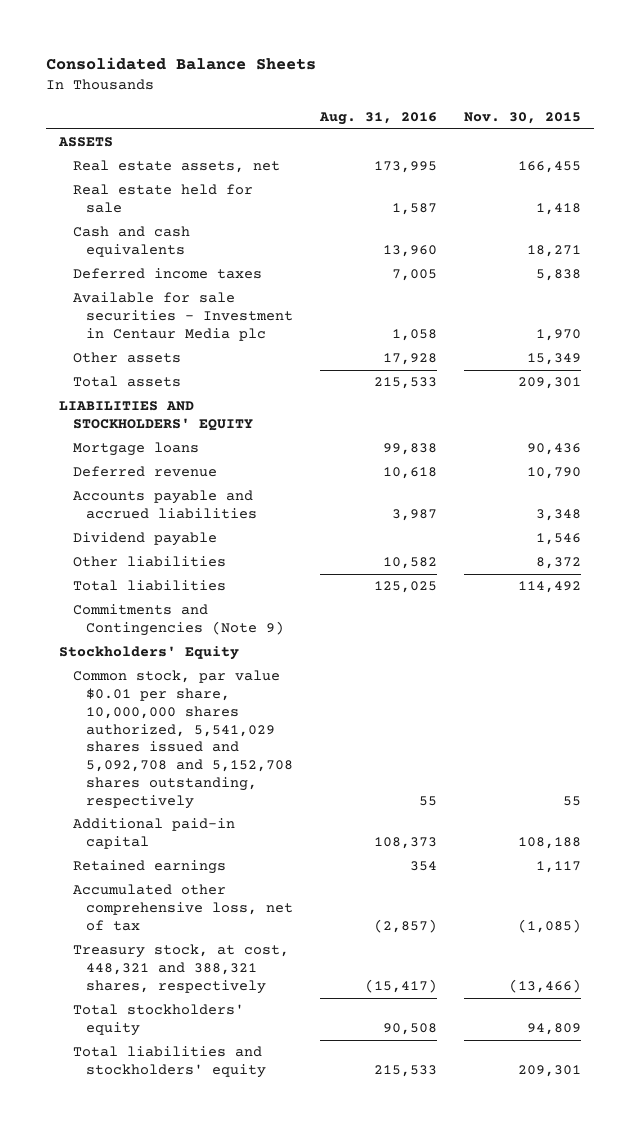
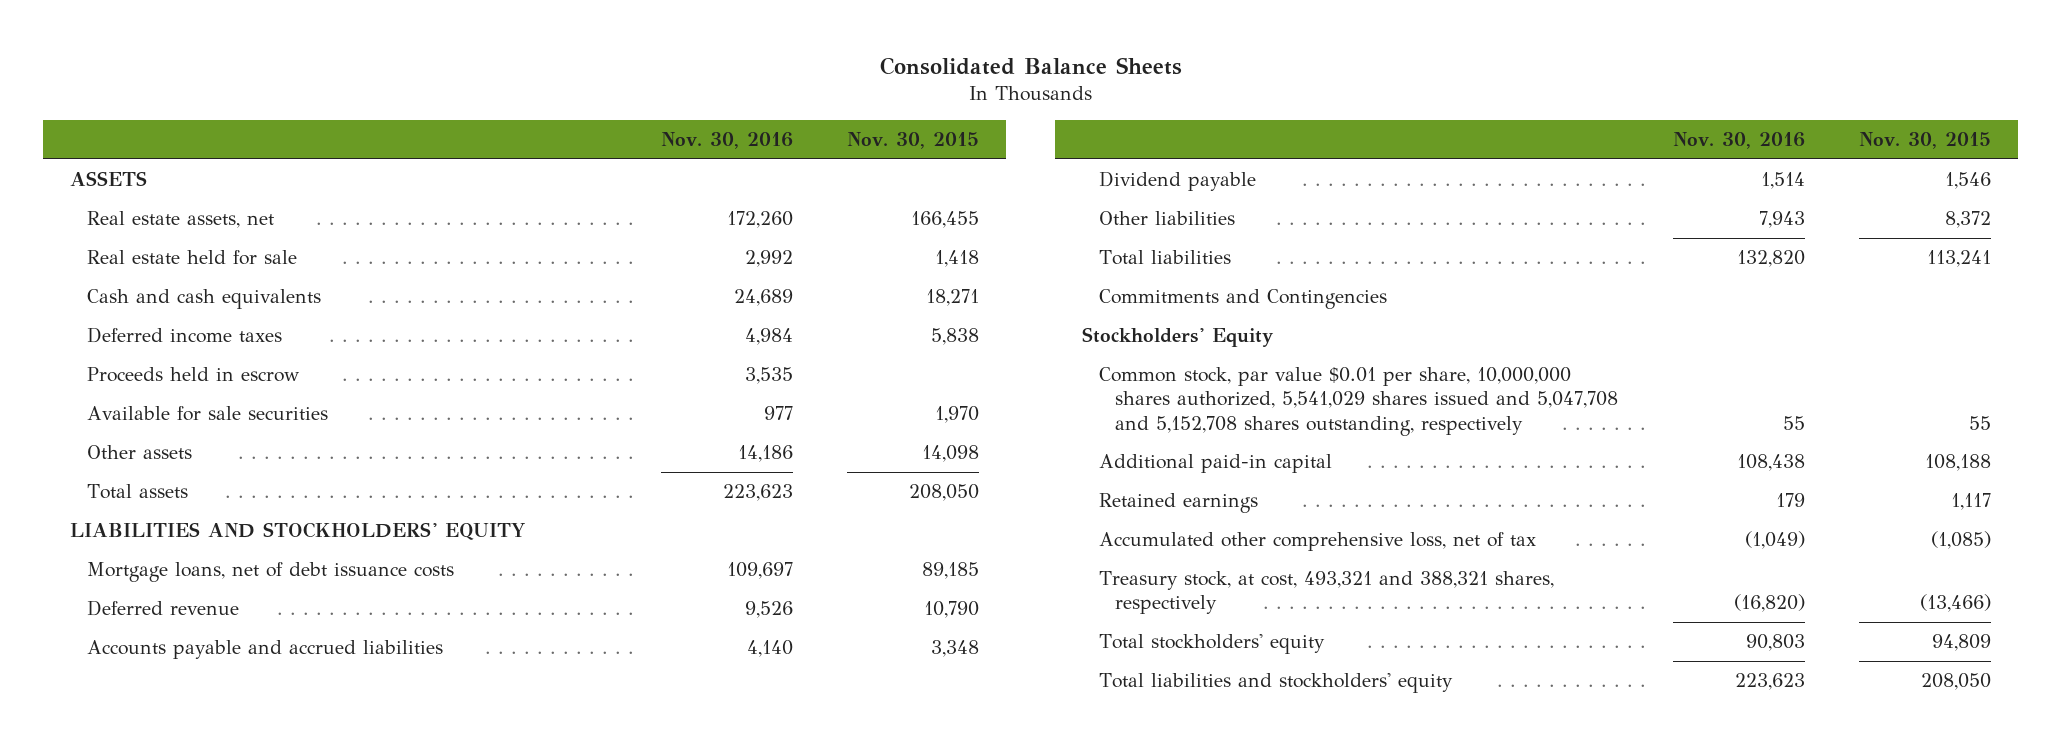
[318,111,437,125] Aug. 31, 2016 -> none
none -> [660,132,793,150] Nov. 30, 2016
none -> [86,367,300,383] Proceeds held in escrow
[72,292,294,341] Available for sale securities - Investment in Centaur Media plc -> [86,406,328,422] Available for sale securities
[526,353,581,366] 15,349 -> [922,445,980,463] 14,098
[517,377,581,390] 209,301 -> [909,484,980,502] 208,050
[72,442,199,457] Mortgage loans -> none
none -> [86,562,454,583] Mortgage loans, net of debt issuance costs
[517,581,581,594] 114,492 -> [1927,250,1992,268] 113,241
[72,604,285,637] Commitments and Contingencies (Note 9) -> [1098,289,1387,310] Commitments and Contingencies
[72,670,294,809] Common stock, par value $0.01 per share, 10,000,000 shares authorized, 5,541,029 shares issued and 5,092,708 and 5,152,708 shares outstanding, respectively -> [1098,367,1619,436] Common stock, par value $0.01 per share, 10,000,000 shares authorized, 5,541,029 shares issued and 5,047,708 and 5,152,708 shares outstanding, respectively
[72,944,289,994] Treasury stock, at cost, 448,321 and 388,321 shares, respectively -> [1098,571,1554,615] Treasury stock, at cost, 493,321 and 388,321 shares, respectively
[517,1065,581,1078] 209,301 -> [1921,673,1992,691] 208,050

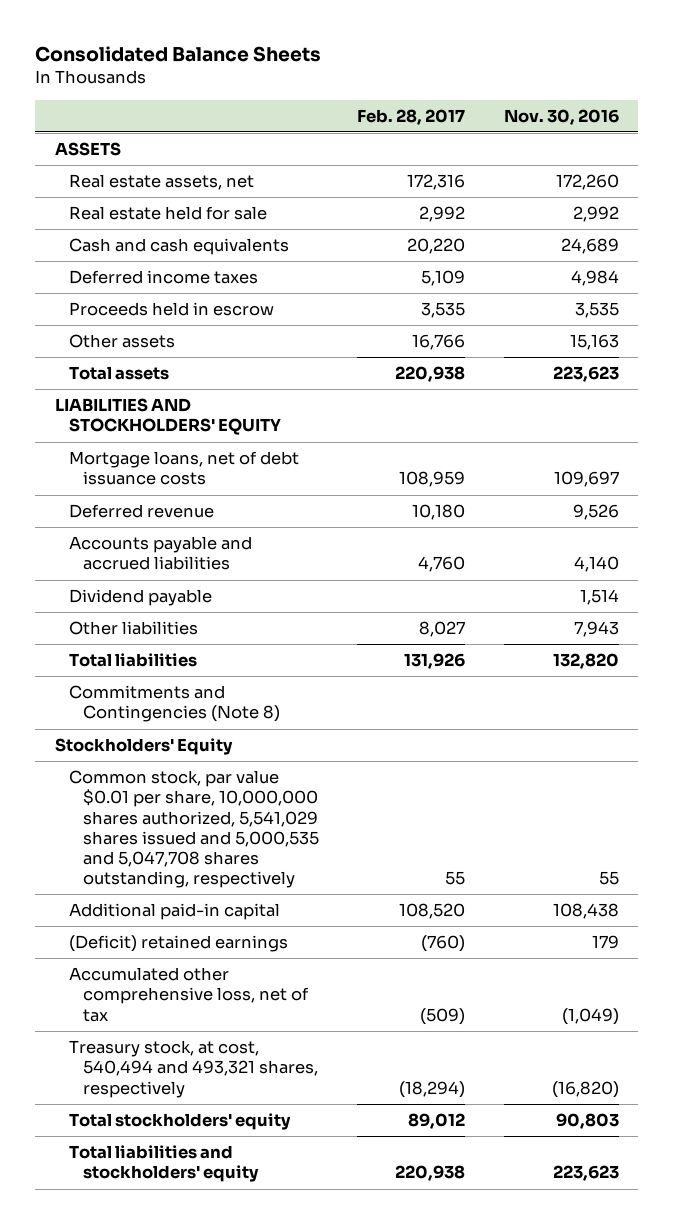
[847,132,980,150] Nov. 30, 2015 -> none
none -> [357,108,466,125] Feb. 28, 2017
[86,406,328,422] Available for sale securities -> none
[737,445,793,463] 14,186 -> [570,334,620,351] 15,163
[1098,289,1387,310] Commitments and Contingencies -> [68,685,280,723] Commitments and Contingencies (Note 8)
[1098,367,1619,436] Common stock, par value $0.01 per share, 10,000,000 shares authorized, 5,541,029 shares issued and 5,047,708 and 5,152,708 shares outstanding, respectively -> [68,770,319,889] Common stock, par value $0.01 per share, 10,000,000 shares authorized, 5,541,029 shares issued and 5,000,535 and 5,047,708 shares outstanding, respectively
[1098,493,1258,514] Retained earnings -> [68,935,288,953] (Deficit) retained earnings
[1098,571,1554,615] Treasury stock, at cost, 493,321 and 388,321 shares, respectively -> [68,1040,318,1098] Treasury stock, at cost, 540,494 and 493,321 shares, respectively

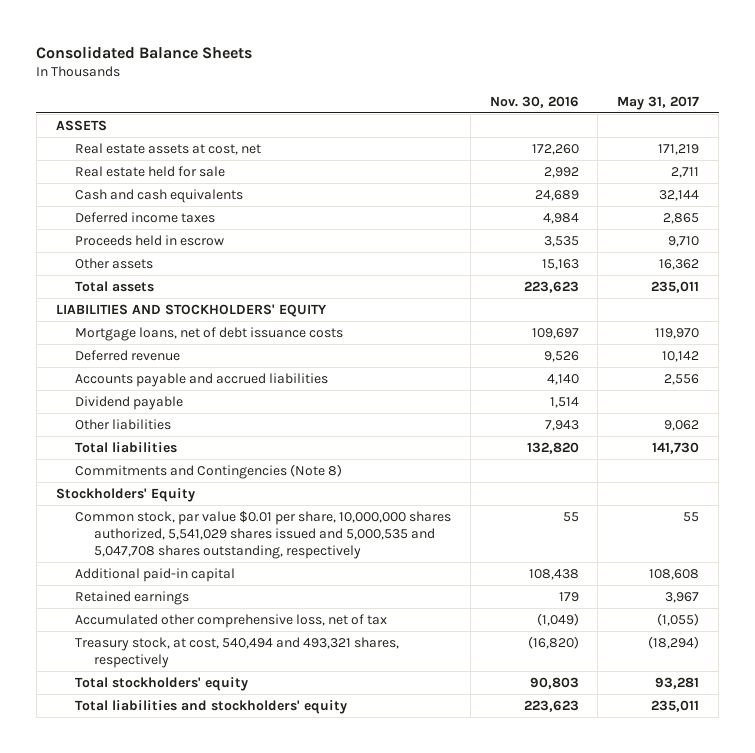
[357,108,466,125] Feb. 28, 2017 -> none
none -> [617,95,700,110] May 31, 2017
[68,174,254,191] Real estate assets, net -> [74,142,261,155] Real estate assets at cost, net
[68,935,288,953] (Deficit) retained earnings -> [74,590,189,605] Retained earnings

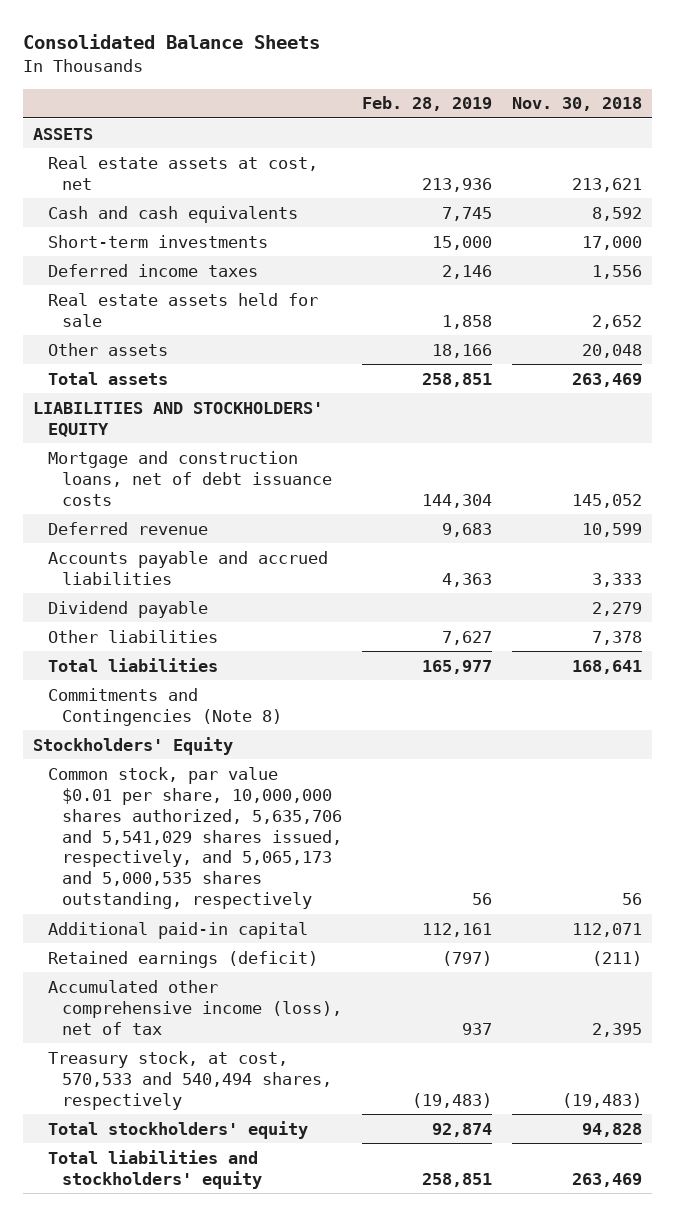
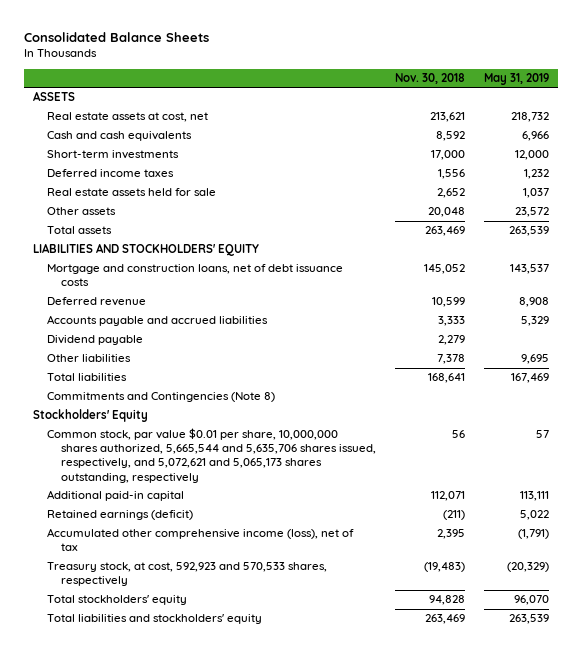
[362,96,493,112] Feb. 28, 2019 -> none
none -> [483,73,549,86] May 31, 2019
[47,766,343,910] Common stock, par value $0.01 per share, 10,000,000 shares authorized, 5,635,706 and 5,541,029 shares issued, respectively, and 5,065,173 and 5,000,535 shares outstanding, respectively -> [47,428,377,483] Common stock, par value $0.01 per share, 10,000,000 shares authorized, 5,665,544 and 5,635,706 shares issued, respectively, and 5,072,621 and 5,065,173 shares outstanding, respectively
[47,1050,333,1110] Treasury stock, at cost, 570,533 and 540,494 shares, respectively -> [47,562,328,587] Treasury stock, at cost, 592,923 and 570,533 shares, respectively

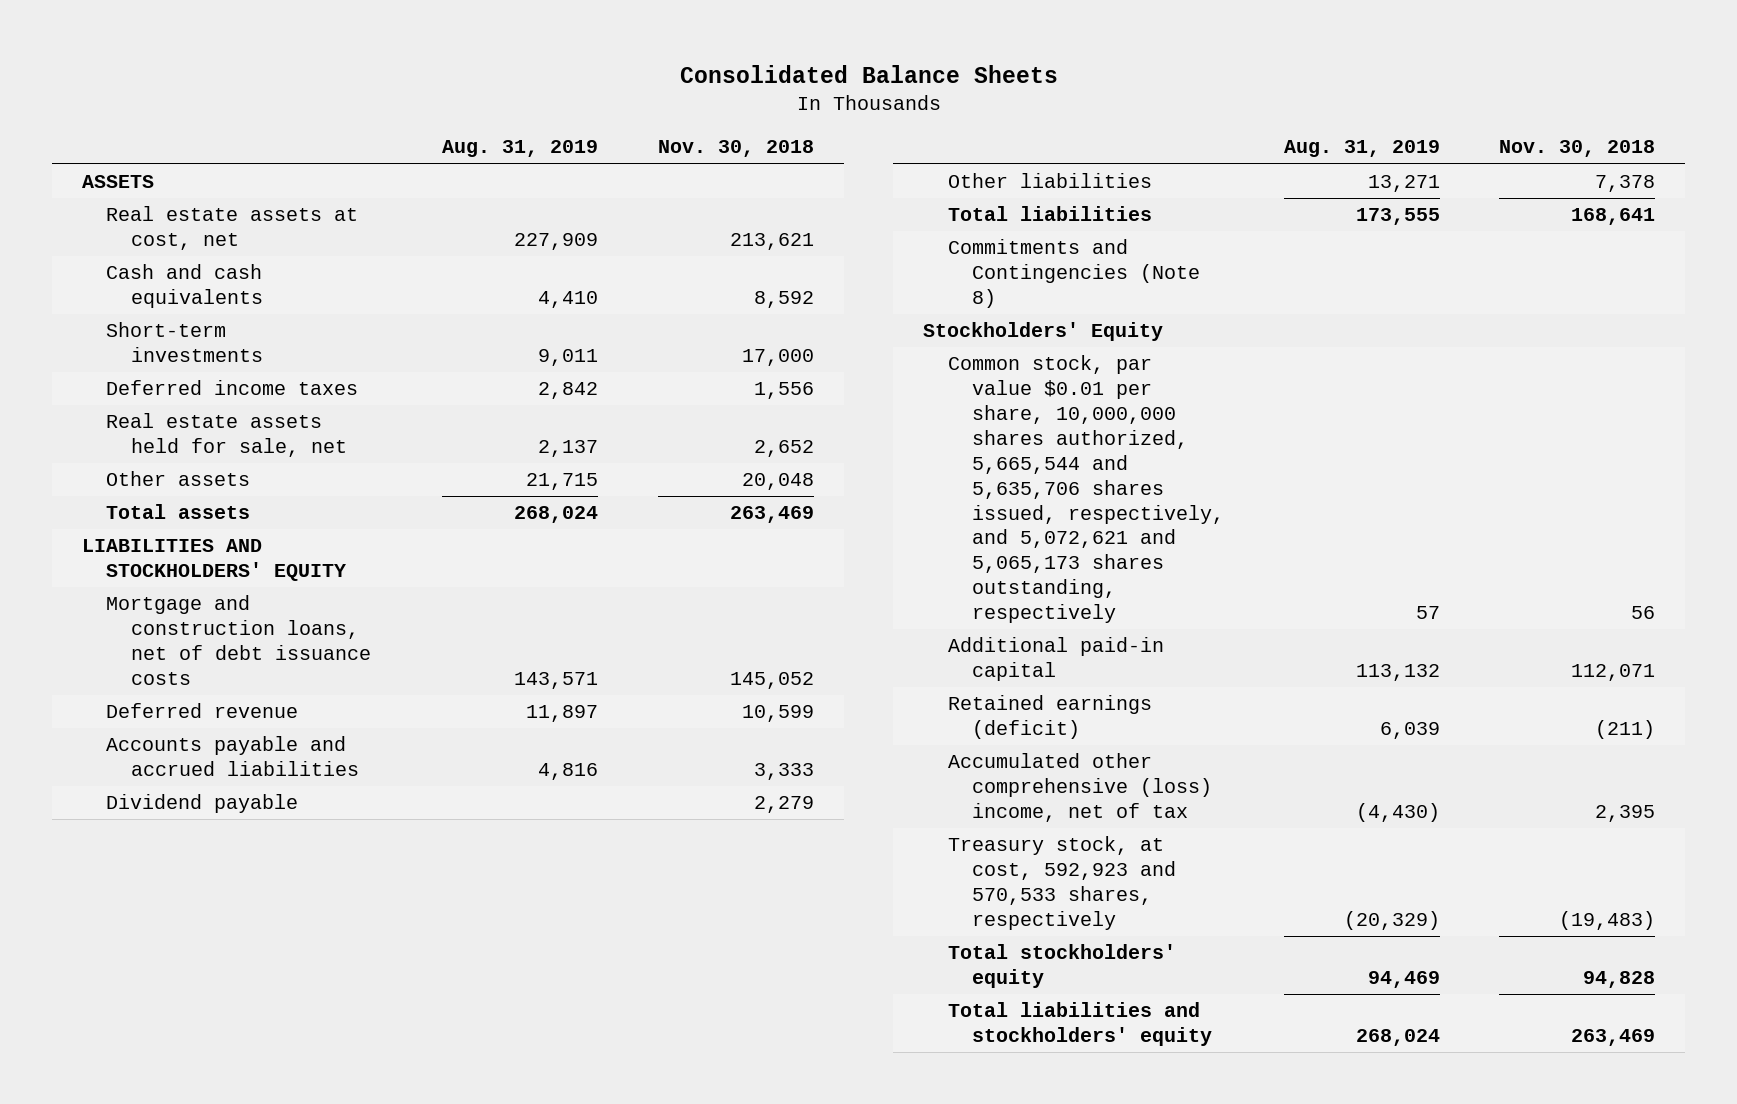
[483,73,549,86] May 31, 2019 -> none
none -> [442,140,599,158] Aug. 31, 2019
[47,188,217,197] Real estate assets held for sale -> [106,413,347,458] Real estate assets held for sale, net
[47,528,355,552] Accumulated other comprehensive income (loss), net of tax -> [947,753,1213,823] Accumulated other comprehensive (loss) income, net of tax

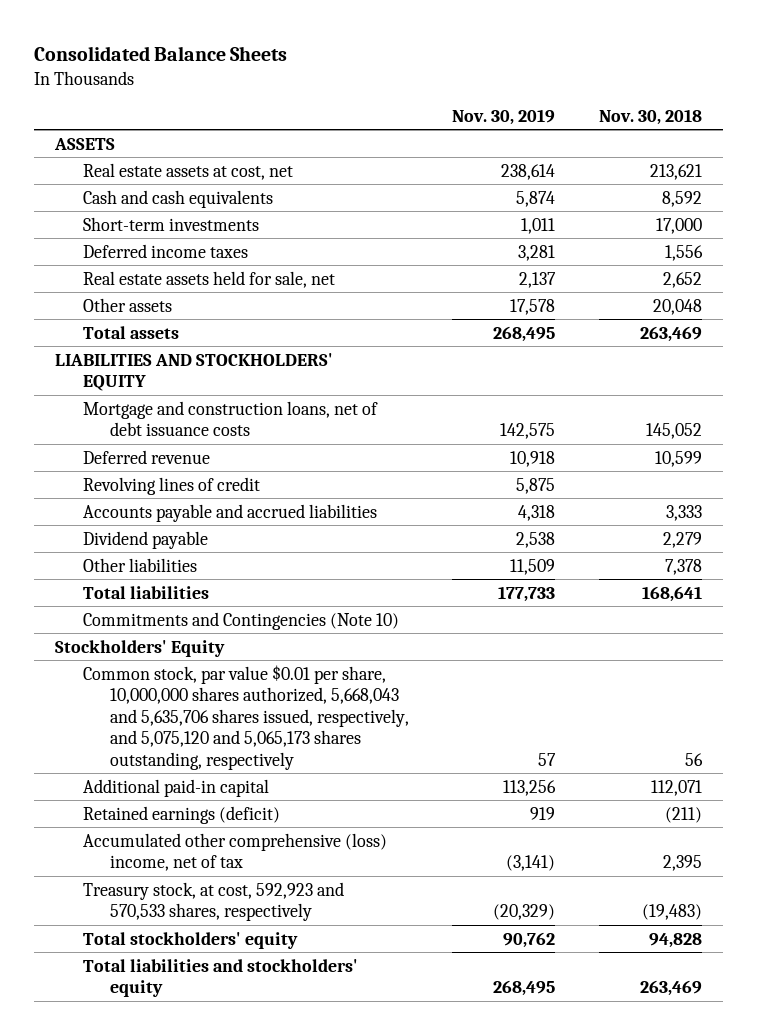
[442,140,599,158] Aug. 31, 2019 -> none
none -> [452,108,556,125] Nov. 30, 2019
none -> [82,476,260,495] Revolving lines of credit
[947,239,1201,309] Commitments and Contingencies (Note 8) -> [82,611,399,630] Commitments and Contingencies (Note 10)
[947,355,1225,624] Common stock, par value $0.01 per share, 10,000,000 shares authorized, 5,665,544 and 5,635,706 shares issued, respectively, and 5,072,621 and 5,065,173 shares outstanding, respectively -> [82,664,410,770] Common stock, par value $0.01 per share, 10,000,000 shares authorized, 5,668,043 and 5,635,706 shares issued, respectively, and 5,075,120 and 5,065,173 shares outstanding, respectively

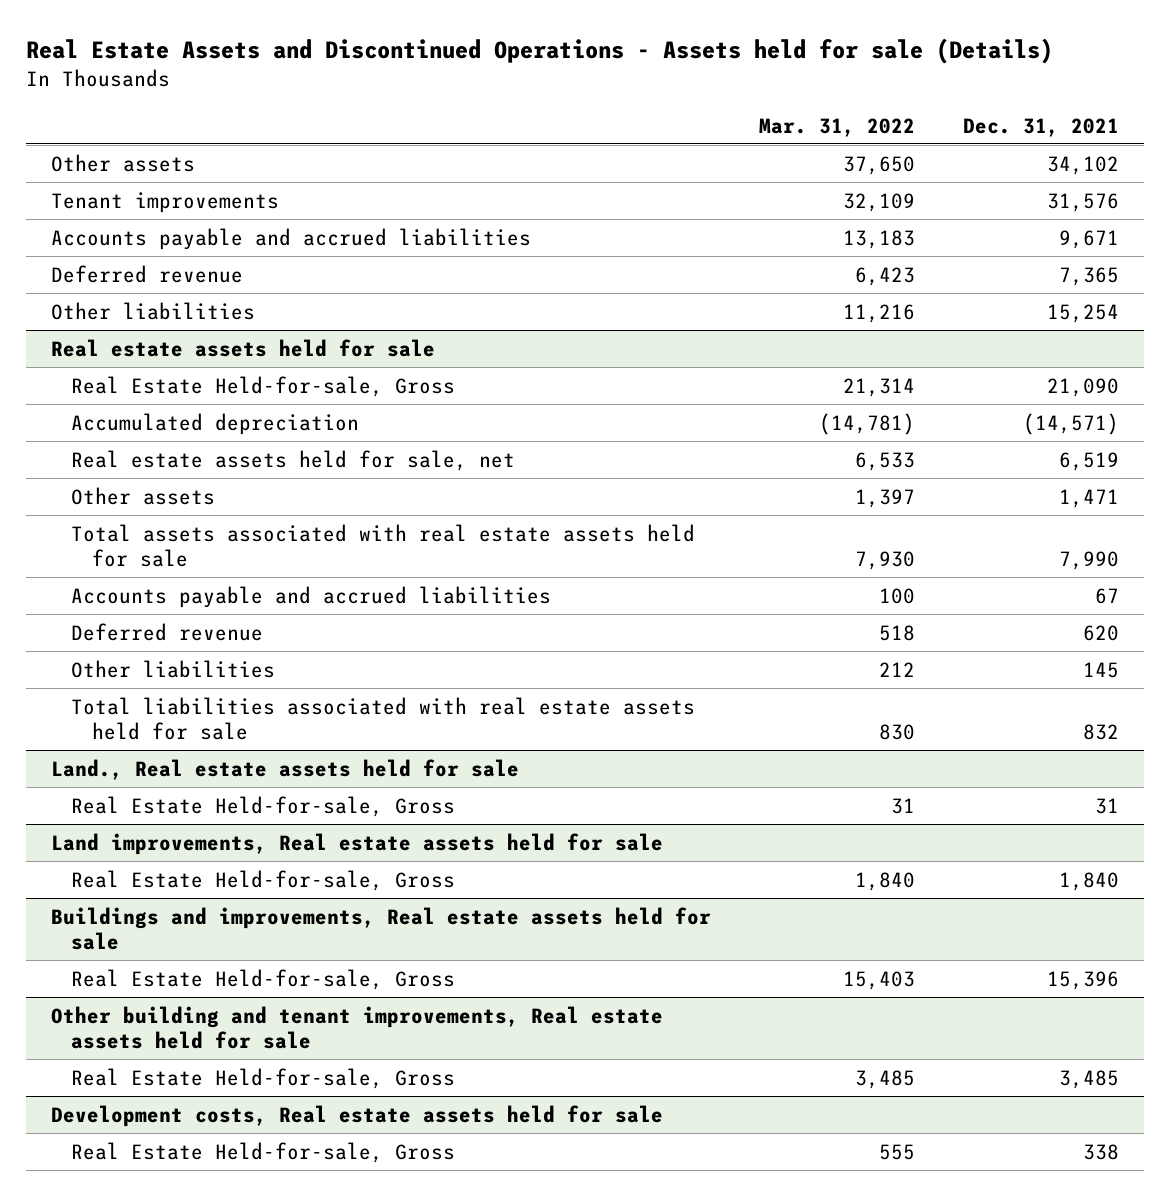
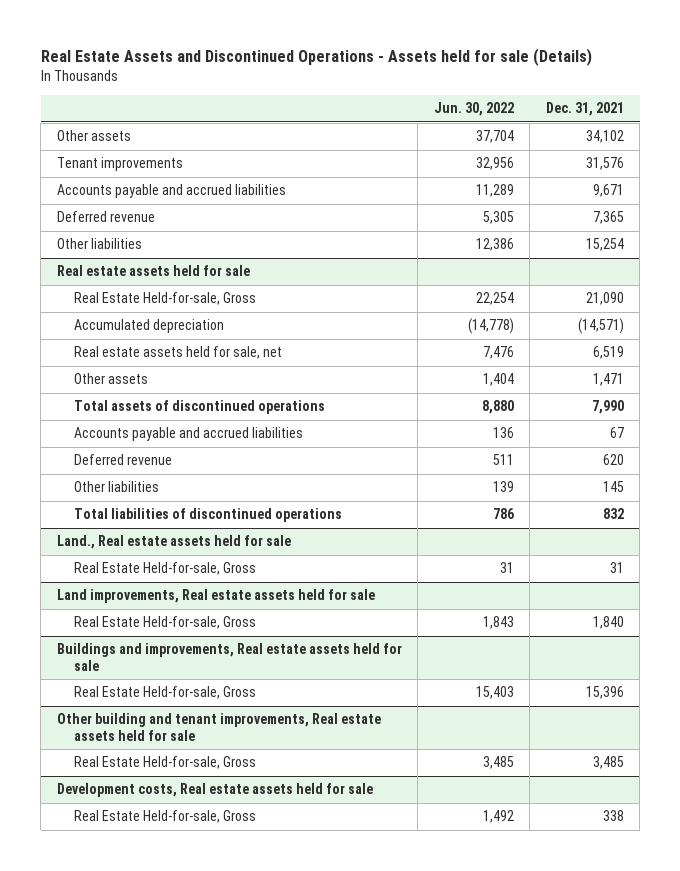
[758,117,915,137] Mar. 31, 2022 -> none
none -> [433,102,514,117] Jun. 30, 2022
[71,523,696,567] Total assets associated with real estate assets held for sale -> [73,400,325,415] Total assets of discontinued operations
[71,696,696,740] Total liabilities associated with real estate assets held for sale -> [73,508,342,523] Total liabilities of discontinued operations

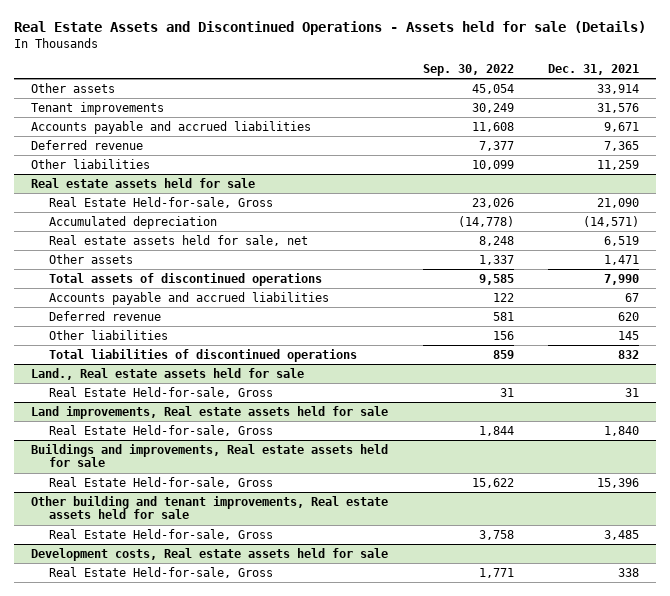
[433,102,514,117] Jun. 30, 2022 -> none
none -> [422,64,514,77] Sep. 30, 2022
[585,130,624,144] 34,102 -> [596,83,639,94] 33,914
[585,238,624,252] 15,254 -> [596,159,639,170] 11,259

